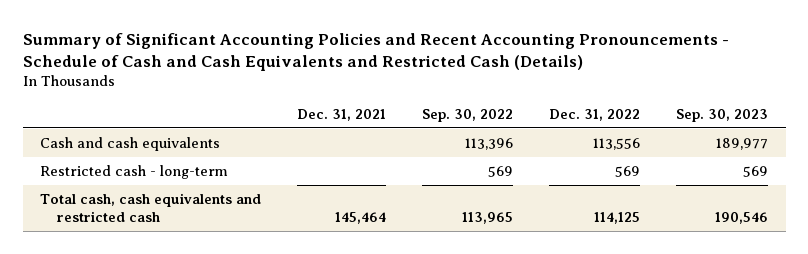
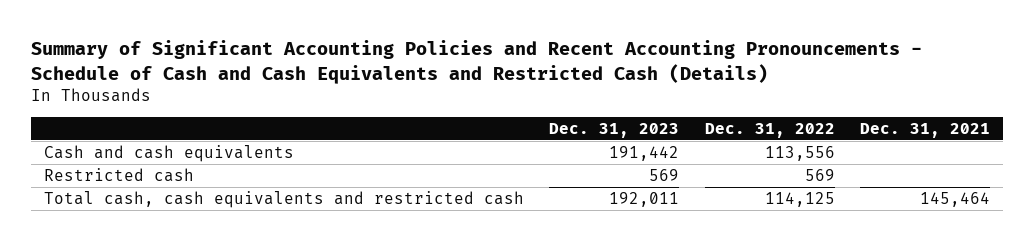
[422,109,514,123] Sep. 30, 2022 -> none
[675,109,768,123] Sep. 30, 2023 -> none
none -> [549,122,680,138] Dec. 31, 2023
[40,164,229,179] Restricted cash - long-term -> [43,168,194,183] Restricted cash

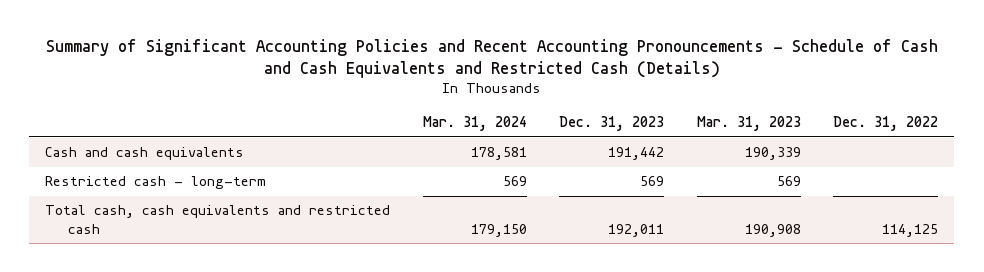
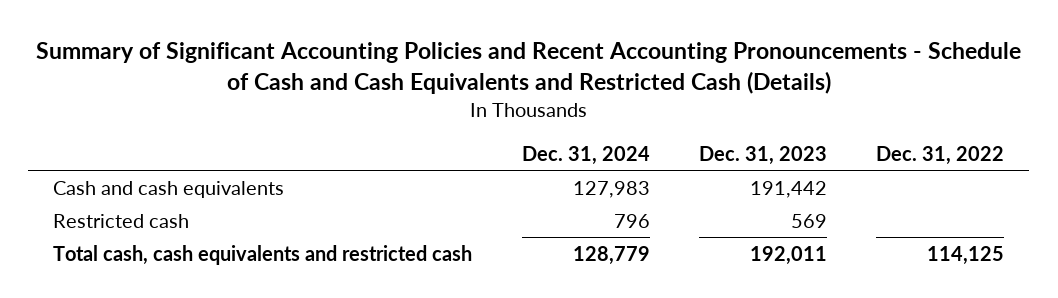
[422,116,527,132] Mar. 31, 2024 -> none
[696,116,801,132] Mar. 31, 2023 -> none
none -> [521,145,650,165] Dec. 31, 2024
[45,176,267,190] Restricted cash - long-term -> [53,213,190,228] Restricted cash

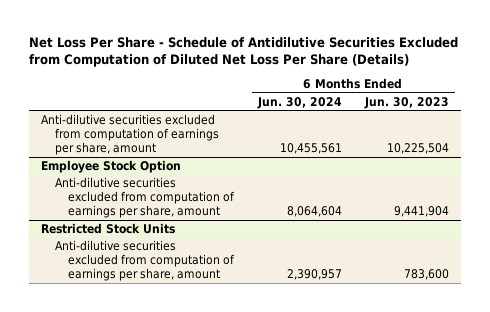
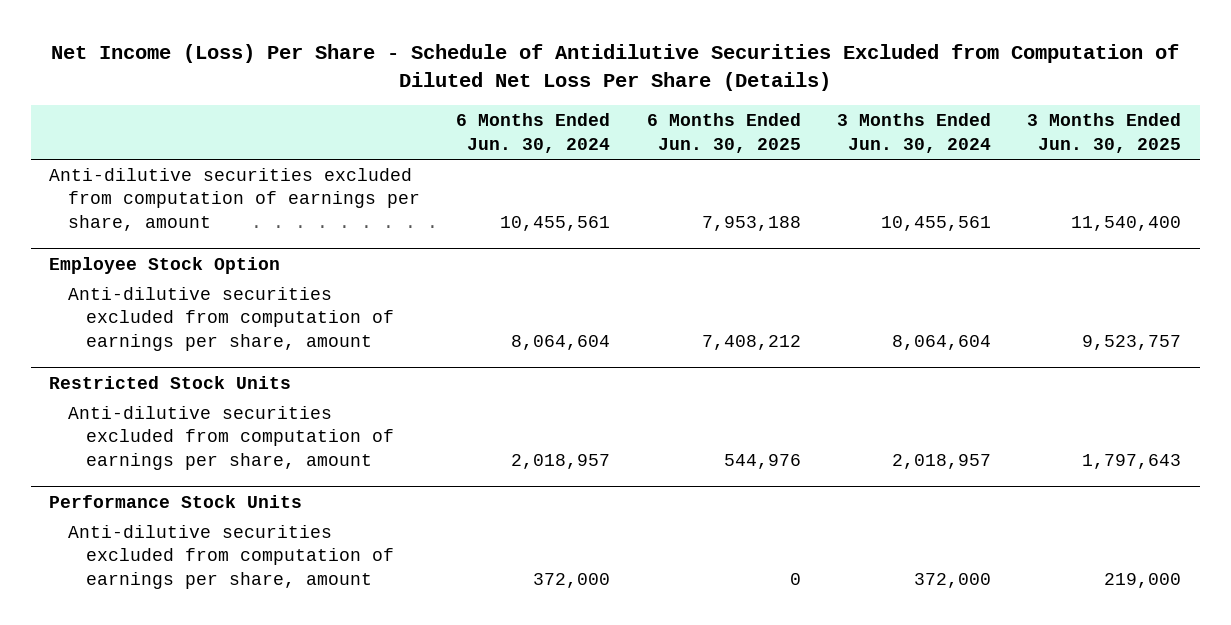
[29,36,459,68] Net Loss Per Share - Schedule of Antidilutive Securities Excluded from Computation of Diluted Net Loss Per Share (Details) -> [51,44,1180,92] Net Income (Loss) Per Share - Schedule of Antidilutive Securities Excluded from Computation of Diluted Net Loss Per Share (Details)
[363,96,449,109] Jun. 30, 2023 -> none
none -> [646,113,801,153] 6 Months Ended Jun. 30, 2025
none -> [836,113,991,153] 3 Months Ended Jun. 30, 2024
none -> [1027,113,1182,153] 3 Months Ended Jun. 30, 2025
[286,269,342,281] 2,390,957 -> [511,453,611,469] 2,018,957
none -> [49,494,303,508] Performance Stock Units
none -> [67,525,394,589] Anti-dilutive securities excluded from computation of earnings per share, amount

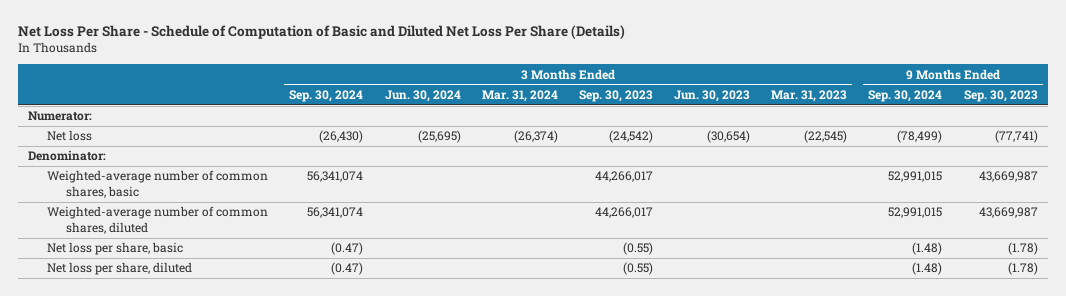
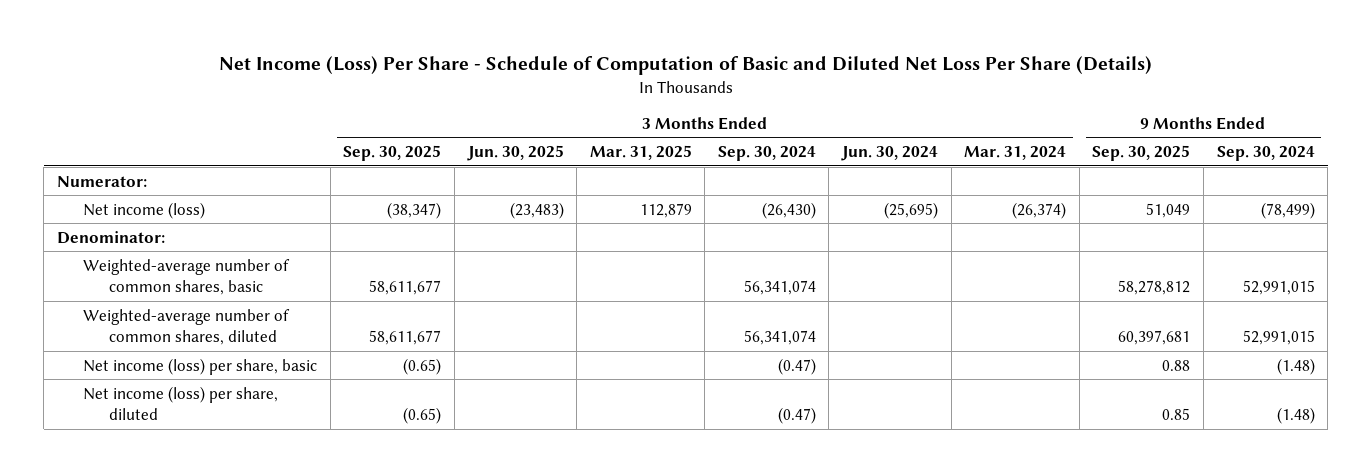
[17,25,625,40] Net Loss Per Share - Schedule of Computation of Basic and Diluted Net Loss Per Share (Details) -> [218,56,1152,76] Net Income (Loss) Per Share - Schedule of Computation of Basic and Diluted Net Loss Per Share (Details)
[578,89,653,102] Sep. 30, 2023 -> none
[674,89,751,102] Jun. 30, 2023 -> none
[771,89,848,102] Mar. 31, 2023 -> none
[963,89,1038,102] Sep. 30, 2023 -> none
none -> [343,145,442,162] Sep. 30, 2025
none -> [466,145,564,162] Jun. 30, 2025
none -> [589,145,692,161] Mar. 31, 2025
none -> [1092,145,1191,162] Sep. 30, 2025
[47,130,93,142] Net loss -> [83,201,206,219] Net income (loss)
[47,242,184,256] Net loss per share, basic -> [83,357,318,375] Net income (loss) per share, basic
[47,262,193,276] Net loss per share, diluted -> [83,385,279,421] Net income (loss) per share, diluted

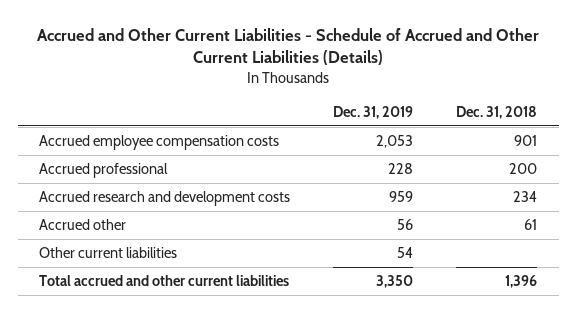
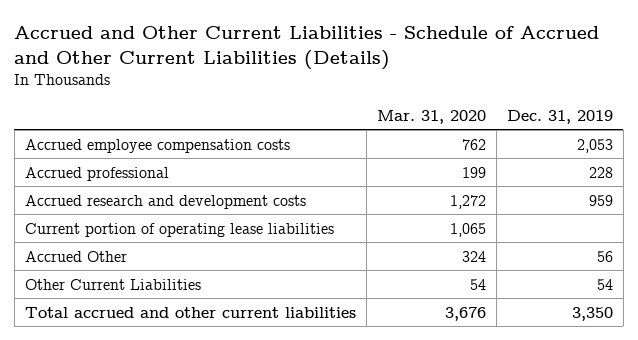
[456,105,538,119] Dec. 31, 2018 -> none
none -> [376,109,486,124] Mar. 31, 2020
none -> [24,222,334,237] Current portion of operating lease liabilities
[39,219,127,231] Accrued other -> [24,250,127,262] Accrued Other
[39,247,178,259] Other current liabilities -> [24,278,201,290] Other Current Liabilities

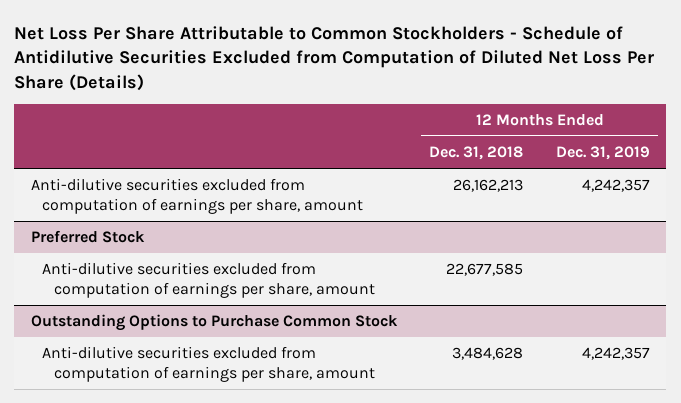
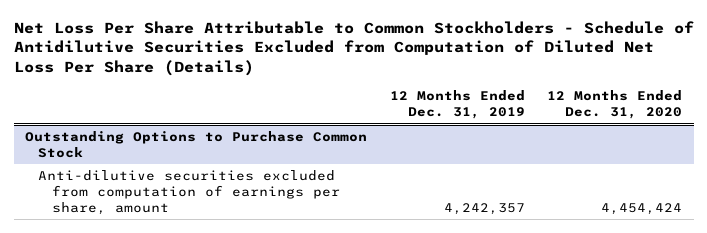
[429,145,524,160] Dec. 31, 2018 -> none
none -> [547,90,683,120] 12 Months Ended Dec. 31, 2020
[30,178,364,214] Anti-dilutive securities excluded from computation of earnings per share, amount -> none
[30,230,145,244] Preferred Stock -> none
[42,262,376,298] Anti-dilutive securities excluded from computation of earnings per share, amount -> none

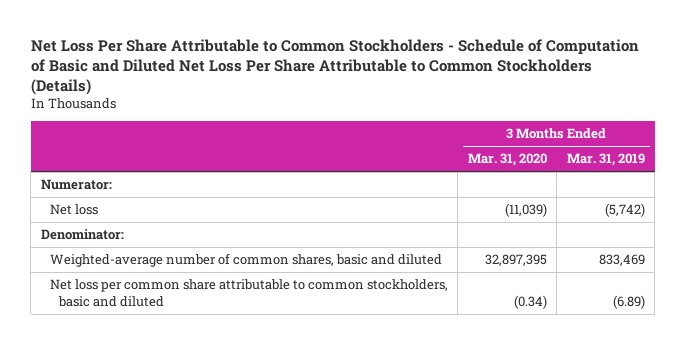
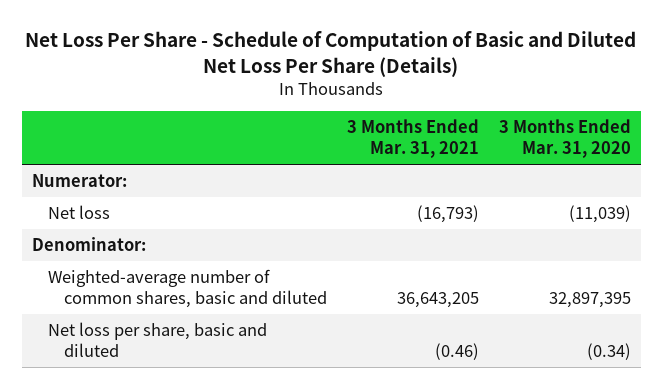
[30,38,639,95] Net Loss Per Share Attributable to Common Stockholders - Schedule of Computation of Basic and Diluted Net Loss Per Share Attributable to Common Stockholders (Details) -> [25,31,637,77] Net Loss Per Share - Schedule of Computation of Basic and Diluted Net Loss Per Share (Details)
[566,153,645,167] Mar. 31, 2019 -> none
none -> [347,119,480,158] 3 Months Ended Mar. 31, 2021
[49,279,448,307] Net loss per common share attributable to common stockholders, basic and diluted -> [47,322,267,358] Net loss per share, basic and diluted

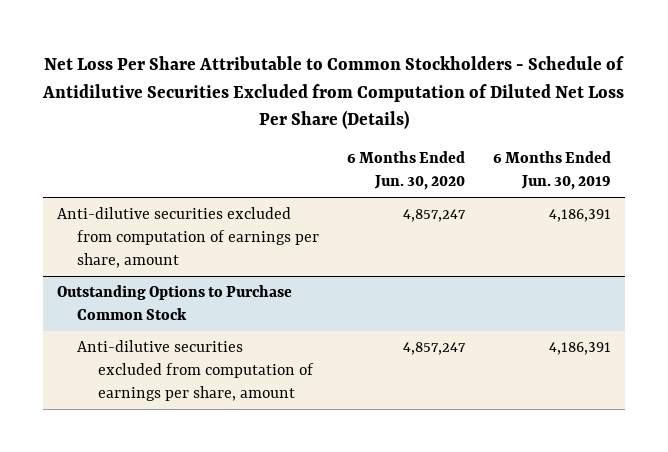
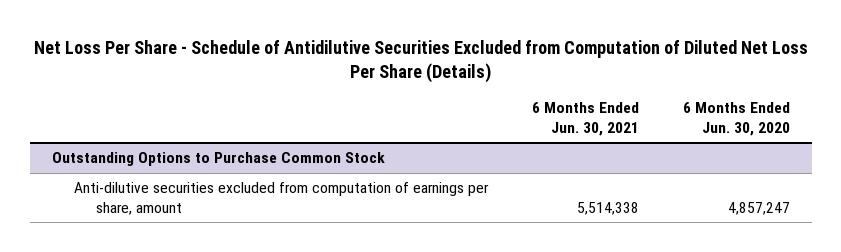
[41,56,624,129] Net Loss Per Share Attributable to Common Stockholders - Schedule of Antidilutive Securities Excluded from Computation of Diluted Net Loss Per Share (Details) -> [33,39,808,83] Net Loss Per Share - Schedule of Antidilutive Securities Excluded from Computation of Diluted Net Loss Per Share (Details)
[492,151,611,191] 6 Months Ended Jun. 30, 2019 -> none
none -> [531,102,639,136] 6 Months Ended Jun. 30, 2021
[56,206,320,268] Anti-dilutive securities excluded from computation of earnings per share, amount -> none

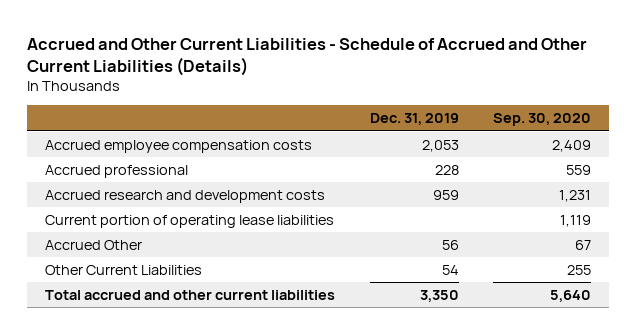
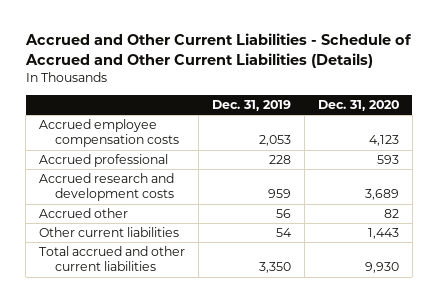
[493,113,592,127] Sep. 30, 2020 -> none
none -> [317,100,399,112] Dec. 31, 2020
[44,214,334,228] Current portion of operating lease liabilities -> none
[44,239,142,250] Accrued Other -> [39,208,129,219] Accrued other
[44,264,202,275] Other Current Liabilities -> [39,227,180,238] Other current liabilities

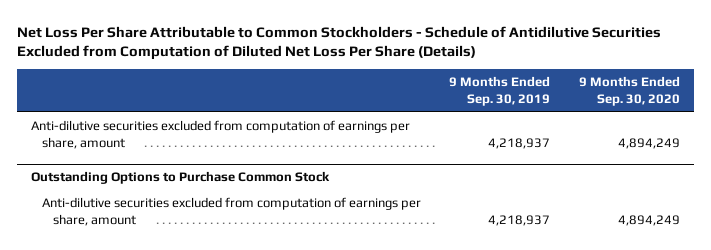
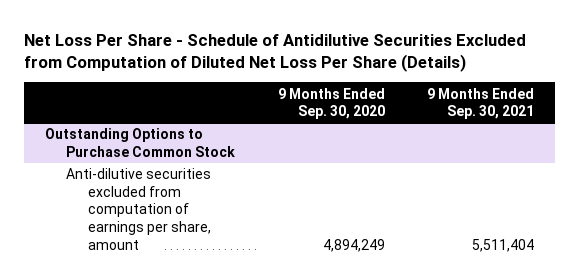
[16,25,661,61] Net Loss Per Share Attributable to Common Stockholders - Schedule of Antidilutive Securities Excluded from Computation of Diluted Net Loss Per Share (Details) -> [24,34,527,73] Net Loss Per Share - Schedule of Antidilutive Securities Excluded from Computation of Diluted Net Loss Per Share (Details)
[449,76,551,106] 9 Months Ended Sep. 30, 2019 -> none
none -> [426,87,534,120] 9 Months Ended Sep. 30, 2021
[30,120,410,149] Anti-dilutive securities excluded from computation of earnings per share, amount -> none

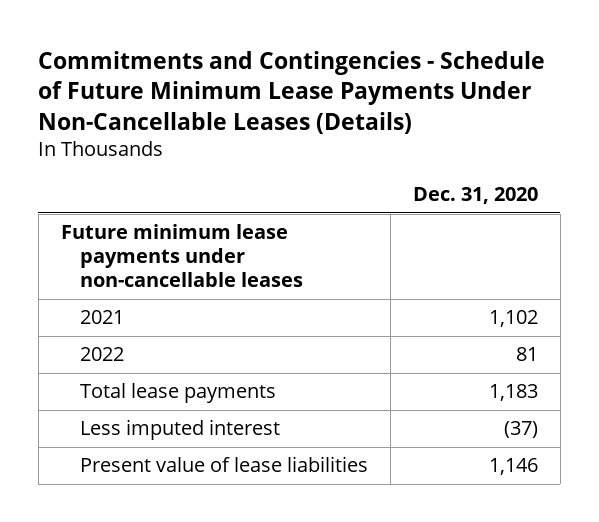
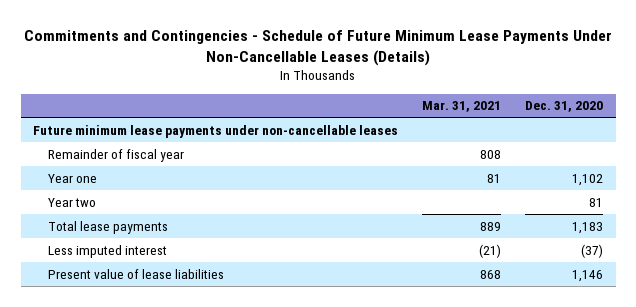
none -> [422,101,502,113] Mar. 31, 2021
none -> [48,148,185,162] Remainder of fiscal year
[80,310,125,325] 2021 -> [48,173,98,183] Year one
[80,347,125,362] 2022 -> [48,197,97,207] Year two

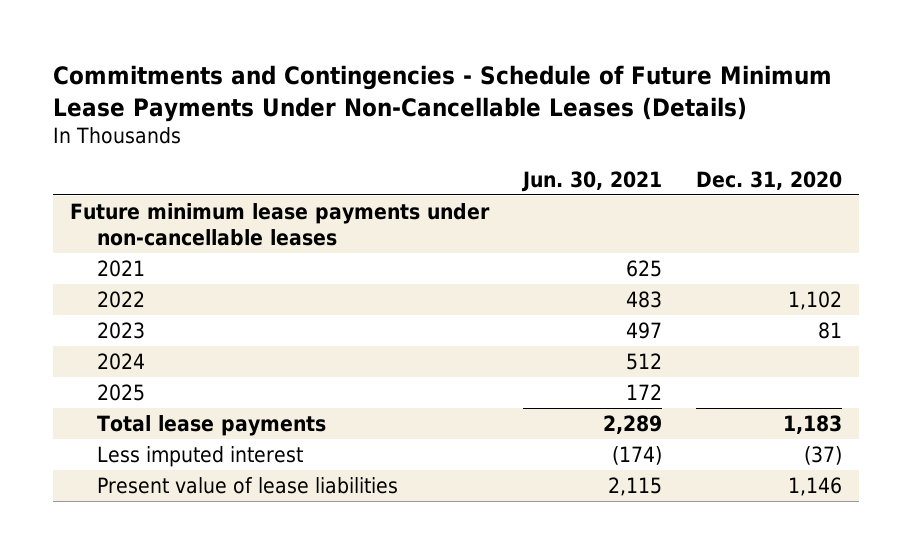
[422,101,502,113] Mar. 31, 2021 -> none
none -> [520,170,662,192] Jun. 30, 2021
[48,148,185,162] Remainder of fiscal year -> [96,260,145,278] 2021
[48,173,98,183] Year one -> [96,291,145,309] 2022
[48,197,97,207] Year two -> [96,322,145,340] 2023
none -> [96,353,145,371] 2024
none -> [96,384,145,402] 2025

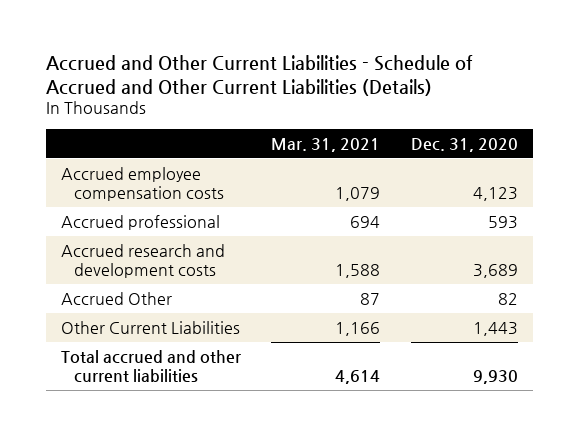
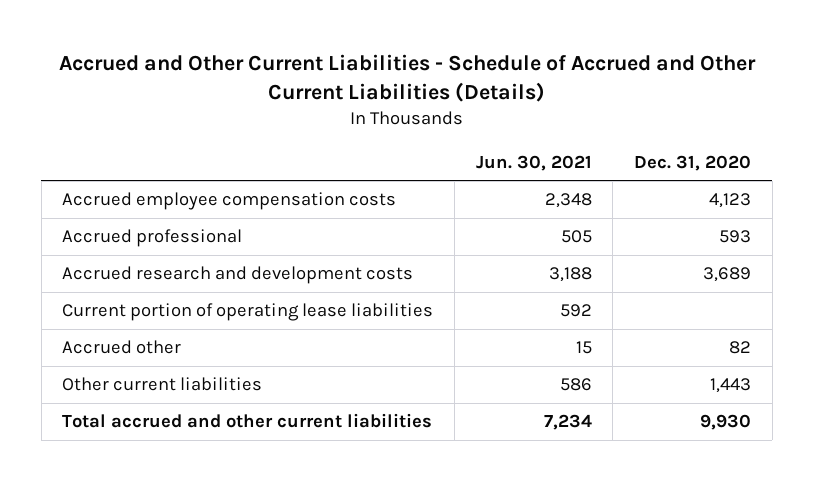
[271,137,381,152] Mar. 31, 2021 -> none
none -> [475,154,592,171] Jun. 30, 2021
none -> [62,303,434,322] Current portion of operating lease liabilities
[60,291,172,305] Accrued Other -> [62,340,182,355] Accrued other
[60,320,240,334] Other Current Liabilities -> [62,377,263,392] Other current liabilities

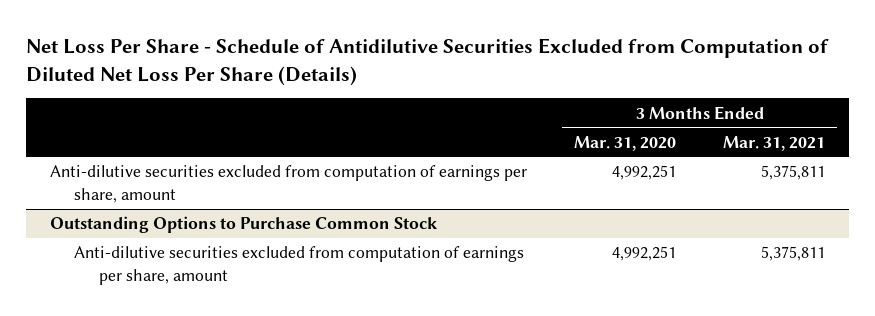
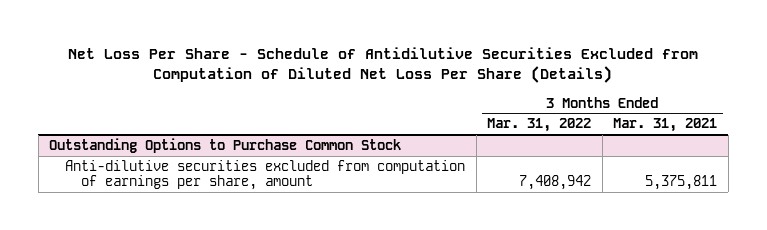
[573,135,676,151] Mar. 31, 2020 -> none
none -> [487,118,592,133] Mar. 31, 2022
[49,165,527,203] Anti-dilutive securities excluded from computation of earnings per share, amount -> none

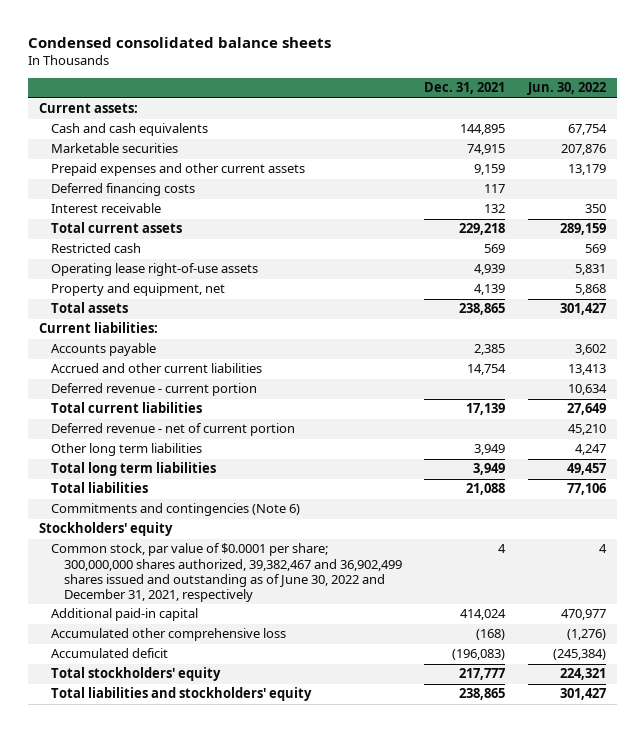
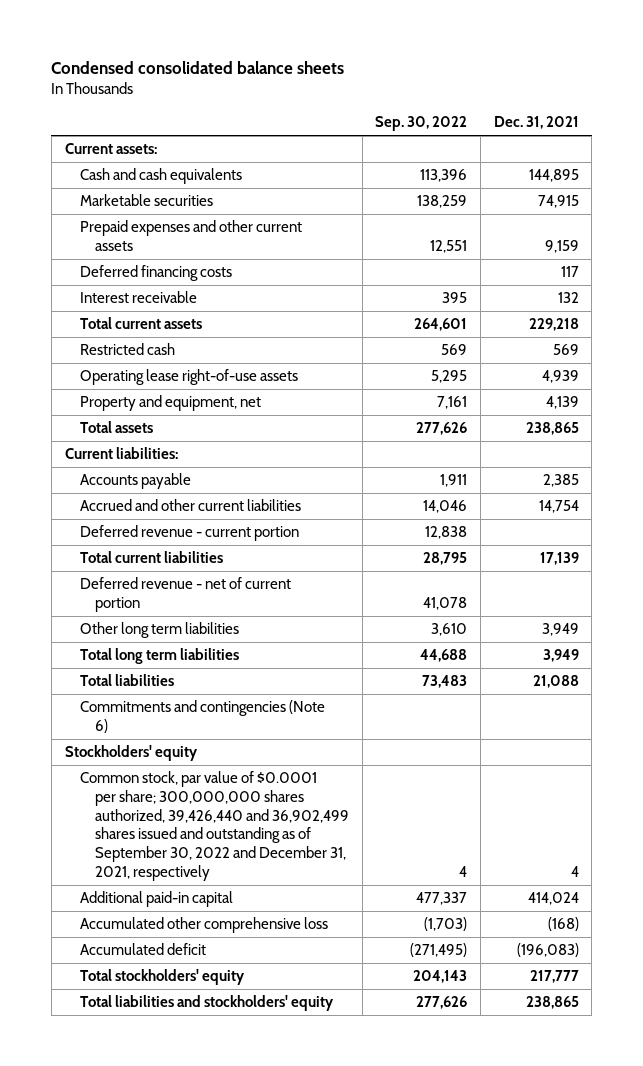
[526,82,606,96] Jun. 30, 2022 -> none
none -> [375,116,468,132] Sep. 30, 2022
[51,543,403,602] Common stock, par value of $0.0001 per share; 300,000,000 shares authorized, 39,382,467 and 36,902,499 shares issued and outstanding as of June 30, 2022 and December 31, 2021, respectively -> [79,771,350,881] Common stock, par value of $0.0001 per share; 300,000,000 shares authorized, 39,426,440 and 36,902,499 shares issued and outstanding as of September 30, 2022 and December 31, 2021, respectively

